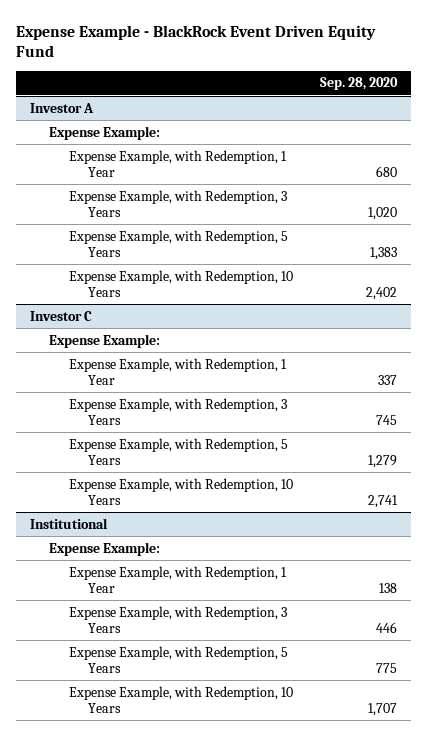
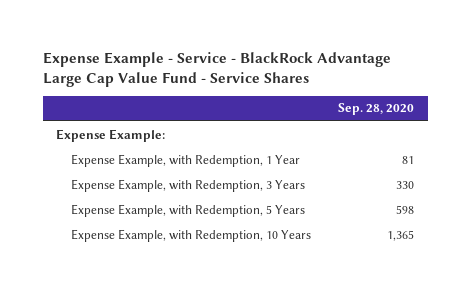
[16,24,377,58] Expense Example - BlackRock Event Driven Equity Fund -> [42,51,391,87] Expense Example - Service - BlackRock Advantage Large Cap Value Fund - Service Shares
[29,102,94,113] Investor A -> none
[29,310,92,321] Investor C -> none
[49,333,161,348] Expense Example: -> none
[68,357,287,385] Expense Example, with Redemption, 1 Year -> none
[68,397,287,425] Expense Example, with Redemption, 3 Years -> none
[68,437,288,465] Expense Example, with Redemption, 5 Years -> none
[68,477,293,505] Expense Example, with Redemption, 10 Years -> none
[29,517,108,529] Institutional -> none
[49,541,161,556] Expense Example: -> none
[68,565,287,593] Expense Example, with Redemption, 1 Year -> none
[68,605,287,633] Expense Example, with Redemption, 3 Years -> none
[68,645,288,673] Expense Example, with Redemption, 5 Years -> none
[68,685,293,713] Expense Example, with Redemption, 10 Years -> none
[376,165,398,177] 680 -> [402,155,415,164] 81
[368,206,398,220] 1,020 -> [396,180,415,189] 330
[370,246,398,260] 1,383 -> [396,204,415,214] 598
[366,286,398,300] 2,402 -> [387,229,415,241] 1,365

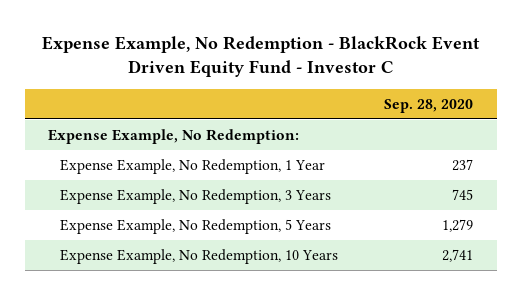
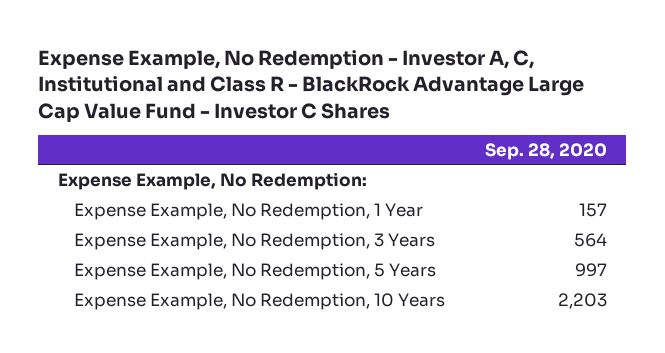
[41,35,480,78] Expense Example, No Redemption - BlackRock Event Driven Equity Fund - Investor C -> [38,49,585,122] Expense Example, No Redemption - Investor A, C, Institutional and Class R - BlackRock Advantage Large Cap Value Fund - Investor C Shares
[452,158,474,171] 237 -> [578,203,607,218] 157
[452,188,474,200] 745 -> [573,233,607,248] 564
[442,218,474,232] 1,279 -> [574,263,607,278] 997
[442,248,474,262] 2,741 -> [557,293,607,310] 2,203

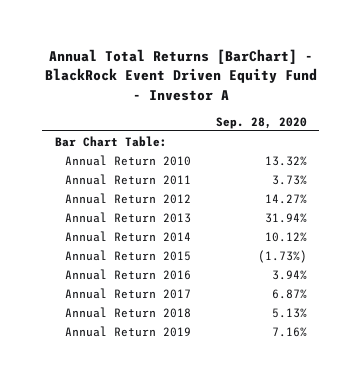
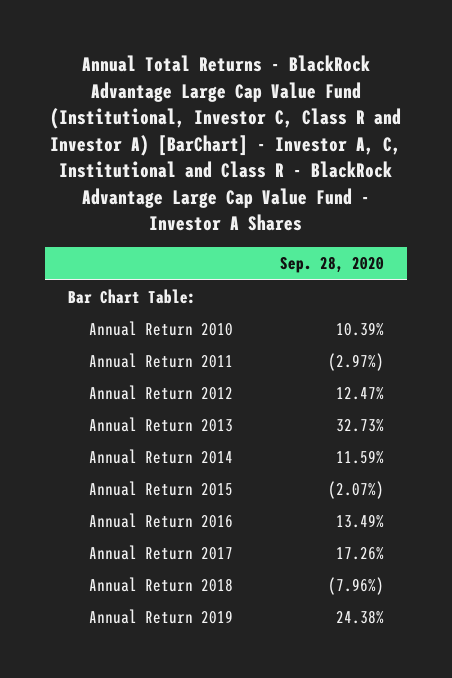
[44,49,317,101] Annual Total Returns [BarChart] - BlackRock Event Driven Equity Fund - Investor A -> [50,55,402,232] Annual Total Returns - BlackRock Advantage Large Cap Value Fund (Institutional, Investor C, Class R and Investor A) [BarChart] - Investor A, C, Institutional and Class R - BlackRock Advantage Large Cap Value Fund - Investor A Shares
[264,155,307,166] 13.32% -> [335,322,384,337] 10.39%
[271,174,307,185] 3.73% -> [327,353,384,372] (2.97%)
[264,193,307,204] 14.27% -> [335,387,384,401] 12.47%
[264,212,307,223] 31.94% -> [335,419,384,433] 32.73%
[264,231,307,242] 10.12% -> [335,450,384,465] 11.59%
[257,249,307,263] (1.73%) -> [327,481,384,500] (2.07%)
[271,269,307,280] 3.94% -> [335,514,384,529] 13.49%
[271,288,307,299] 6.87% -> [335,547,384,561] 17.26%
[271,307,307,318] 5.13% -> [327,577,384,596] (7.96%)
[271,326,307,337] 7.16% -> [335,610,384,625] 24.38%

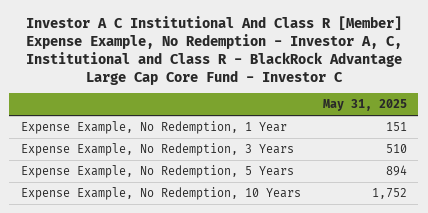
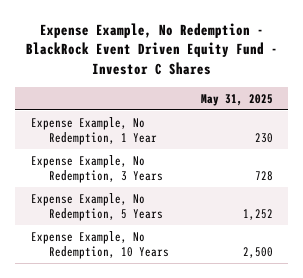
[25,15,402,85] Investor A C Institutional And Class R [Member] Expense Example, No Redemption - Investor A, C, Institutional and Class R - BlackRock Advantage Large Cap Core Fund - Investor C -> [25,22,278,76] Expense Example, No Redemption - BlackRock Event Driven Equity Fund - Investor C Shares
[385,122,407,132] 151 -> [254,132,273,143] 230
[385,144,407,154] 510 -> [254,170,273,181] 728
[385,165,407,177] 894 -> [242,208,273,220] 1,252
[371,188,407,200] 1,752 -> [242,246,273,258] 2,500

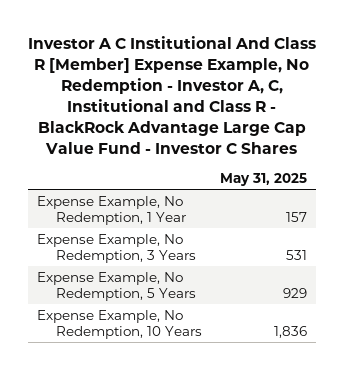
[25,22,278,76] Expense Example, No Redemption - BlackRock Event Driven Equity Fund - Investor C Shares -> [27,35,316,155] Investor A C Institutional And Class R [Member] Expense Example, No Redemption - Investor A, C, Institutional and Class R - BlackRock Advantage Large Cap Value Fund - Investor C Shares
[254,132,273,143] 230 -> [285,211,307,222] 157
[254,170,273,181] 728 -> [285,249,307,260] 531
[242,208,273,220] 1,252 -> [282,287,307,298] 929
[242,246,273,258] 2,500 -> [273,325,307,338] 1,836

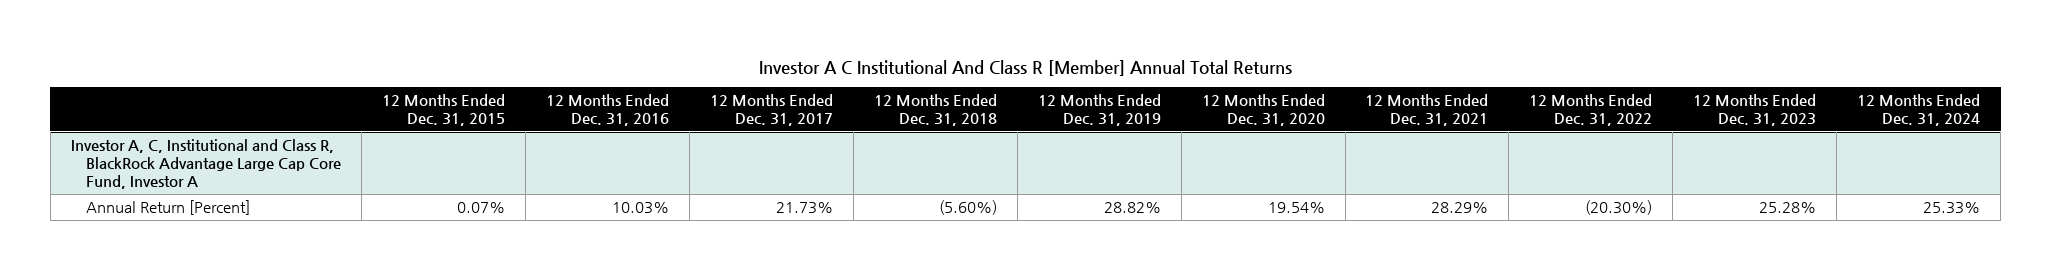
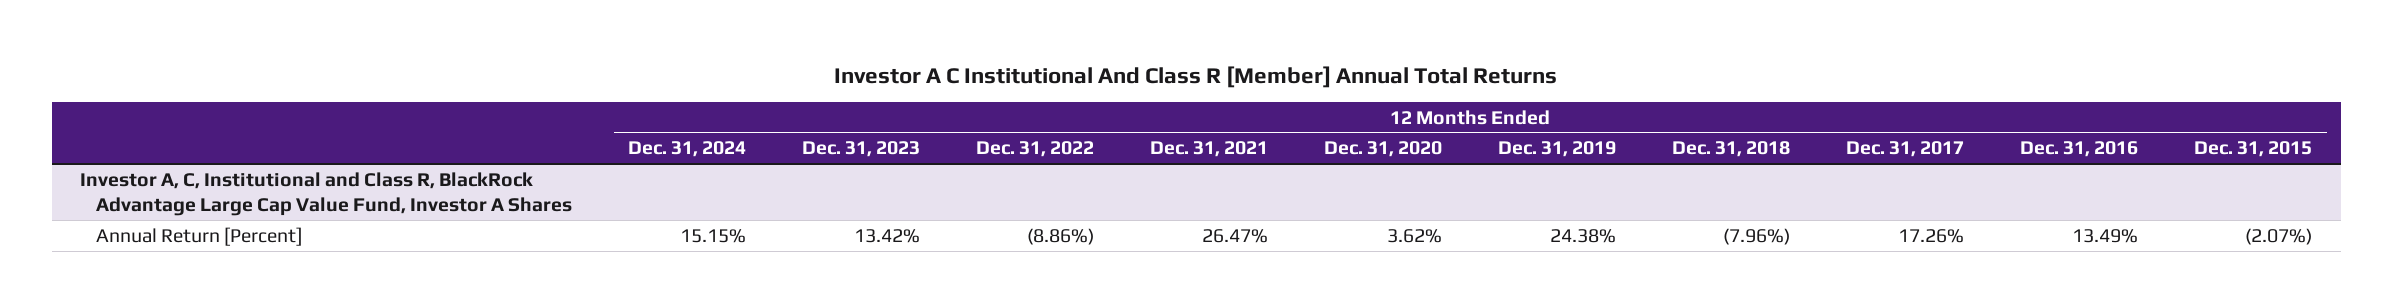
[70,138,342,190] Investor A, C, Institutional and Class R, BlackRock Advantage Large Cap Core Fund, Investor A -> [80,171,572,216] Investor A, C, Institutional and Class R, BlackRock Advantage Large Cap Value Fund, Investor A Shares
[457,201,506,213] 0.07% -> [2245,227,2313,245] (2.07%)
[611,201,669,214] 10.03% -> [2072,228,2139,243] 13.49%
[775,201,833,214] 21.73% -> [1898,228,1965,243] 17.26%
[938,199,997,215] (5.60%) -> [1723,227,1791,245] (7.96%)
[1103,201,1161,213] 28.82% -> [1550,228,1617,243] 24.38%
[1267,201,1325,213] 19.54% -> [1387,228,1443,243] 3.62%
[1431,201,1489,213] 28.29% -> [1201,228,1268,243] 26.47%
[1585,199,1653,215] (20.30%) -> [1026,227,1094,245] (8.86%)
[1759,201,1817,213] 25.28% -> [853,228,920,243] 13.42%
[1923,201,1981,214] 25.33% -> [679,228,746,243] 15.15%

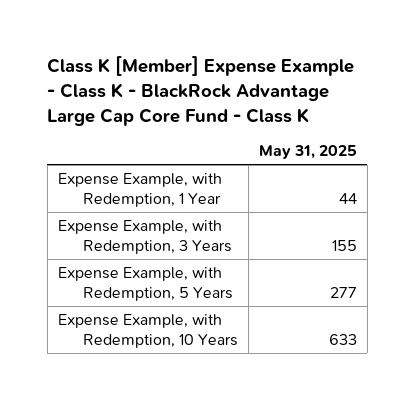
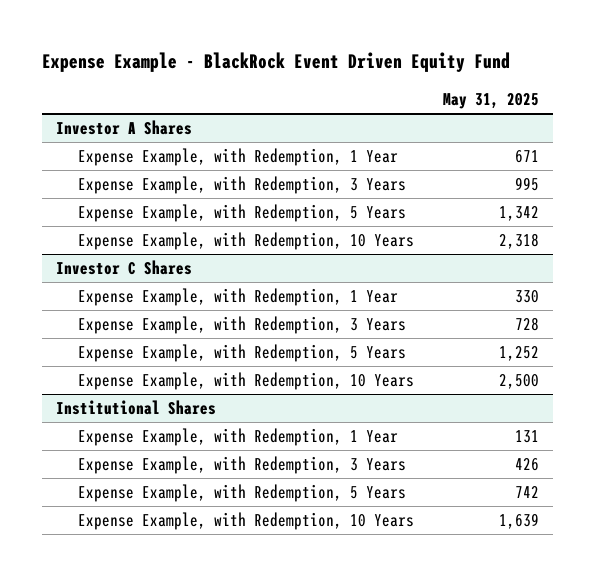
[47,55,355,126] Class K [Member] Expense Example - Class K - BlackRock Advantage Large Cap Core Fund - Class K -> [41,52,510,73] Expense Example - BlackRock Event Driven Equity Fund
none -> [56,120,193,136] Investor A Shares
[338,192,357,204] 44 -> [515,150,540,164] 671
[331,239,357,251] 155 -> [515,177,540,192] 995
[329,286,357,298] 277 -> [499,206,540,222] 1,342
[328,333,357,345] 633 -> [499,233,540,250] 2,318
none -> [56,260,193,276] Investor C Shares
none -> [78,288,399,307] Expense Example, with Redemption, 1 Year
none -> [78,316,407,335] Expense Example, with Redemption, 3 Years
none -> [78,344,407,363] Expense Example, with Redemption, 5 Years
none -> [78,372,415,391] Expense Example, with Redemption, 10 Years
none -> [56,400,217,416] Institutional Shares
none -> [78,428,399,447] Expense Example, with Redemption, 1 Year
none -> [78,456,407,475] Expense Example, with Redemption, 3 Years
none -> [78,484,407,503] Expense Example, with Redemption, 5 Years
none -> [78,512,415,531] Expense Example, with Redemption, 10 Years

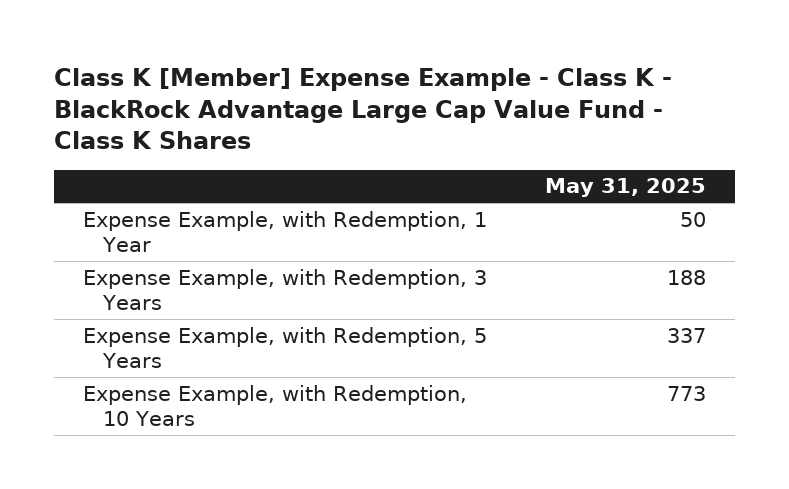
[41,52,510,73] Expense Example - BlackRock Event Driven Equity Fund -> [54,67,673,150] Class K [Member] Expense Example - Class K - BlackRock Advantage Large Cap Value Fund - Class K Shares
[56,120,193,136] Investor A Shares -> none
[56,260,193,276] Investor C Shares -> none
[78,288,399,307] Expense Example, with Redemption, 1 Year -> none
[78,316,407,335] Expense Example, with Redemption, 3 Years -> none
[78,344,407,363] Expense Example, with Redemption, 5 Years -> none
[78,372,415,391] Expense Example, with Redemption, 10 Years -> none
[56,400,217,416] Institutional Shares -> none
[78,428,399,447] Expense Example, with Redemption, 1 Year -> none
[78,456,407,475] Expense Example, with Redemption, 3 Years -> none
[78,484,407,503] Expense Example, with Redemption, 5 Years -> none
[78,512,415,531] Expense Example, with Redemption, 10 Years -> none
[515,150,540,164] 671 -> [679,211,706,227] 50
[515,177,540,192] 995 -> [666,269,706,285] 188
[499,206,540,222] 1,342 -> [666,327,706,343] 337
[499,233,540,250] 2,318 -> [666,385,706,401] 773

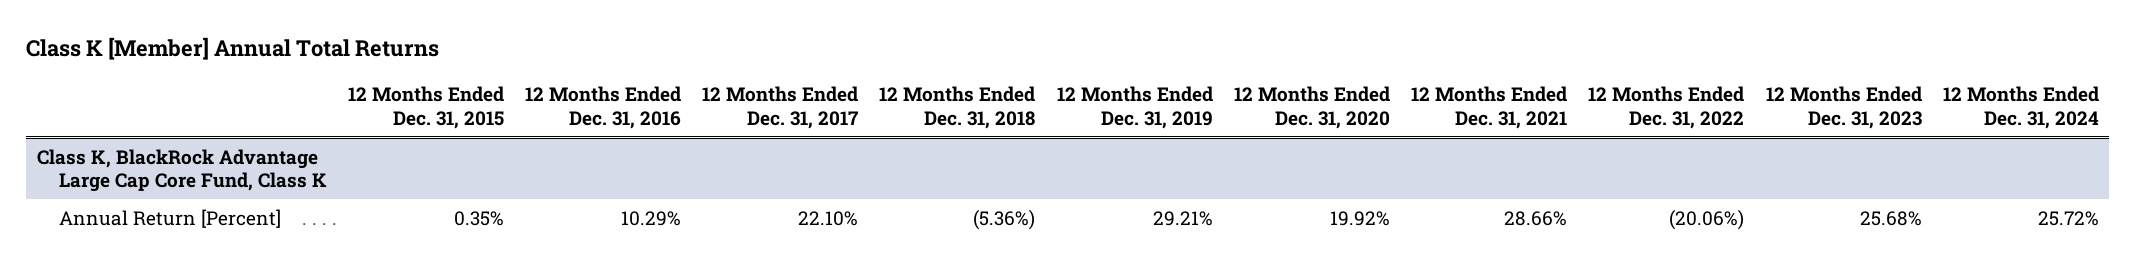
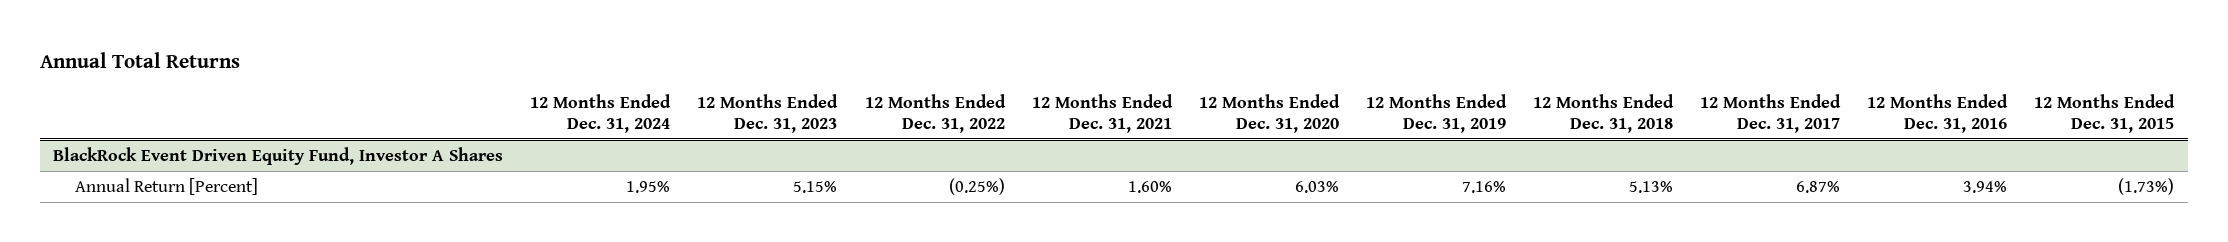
[26,37,440,61] Class K [Member] Annual Total Returns -> [39,51,240,68] Annual Total Returns
[36,148,327,193] Class K, BlackRock Advantage Large Cap Core Fund, Class K -> none
none -> [53,147,504,166] BlackRock Event Driven Equity Fund, Investor A Shares
[453,210,504,226] 0.35% -> [2118,178,2175,196] (1.73%)
[621,210,682,226] 10.29% -> [1963,181,2008,194] 3.94%
[798,210,859,226] 22.10% -> [1796,181,1841,194] 6.87%
[973,208,1036,230] (5.36%) -> [1629,181,1674,194] 5.13%
[1152,210,1213,226] 29.21% -> [1461,181,1506,194] 7.16%
[1329,210,1390,226] 19.92% -> [1294,181,1339,194] 6.03%
[1504,210,1568,226] 28.66% -> [1127,181,1172,194] 1.60%
[1669,208,1745,230] (20.06%) -> [948,178,1005,196] (0.25%)
[1859,210,1922,226] 25.68% -> [793,181,838,194] 5.15%
[2037,210,2099,226] 25.72% -> [626,181,671,194] 1.95%

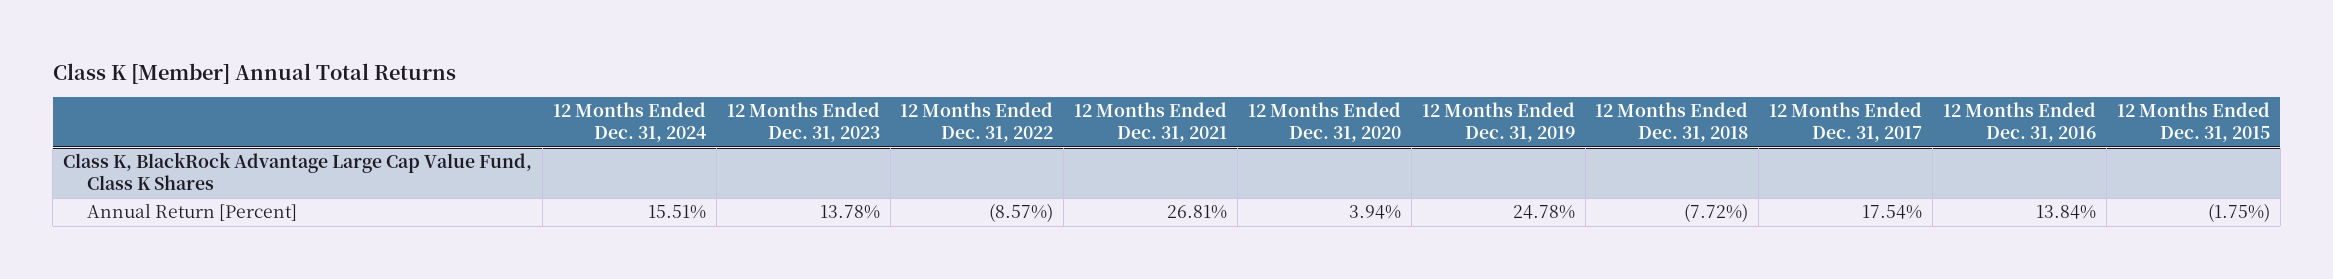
[39,51,240,68] Annual Total Returns -> [52,62,456,84] Class K [Member] Annual Total Returns
[53,147,504,166] BlackRock Event Driven Equity Fund, Investor A Shares -> none
none -> [63,152,533,191] Class K, BlackRock Advantage Large Cap Value Fund, Class K Shares
[626,181,671,194] 1.95% -> [647,205,706,220] 15.51%
[793,181,838,194] 5.15% -> [819,205,880,220] 13.78%
[948,178,1005,196] (0.25%) -> [989,203,1054,223] (8.57%)
[1127,181,1172,194] 1.60% -> [1167,205,1228,220] 26.81%
[1294,181,1339,194] 6.03% -> [1348,205,1401,220] 3.94%
[1461,181,1506,194] 7.16% -> [1512,205,1575,220] 24.78%
[1629,181,1674,194] 5.13% -> [1684,203,1749,223] (7.72%)
[1796,181,1841,194] 6.87% -> [1862,205,1923,220] 17.54%
[1963,181,2008,194] 3.94% -> [2035,205,2096,220] 13.84%
[2118,178,2175,196] (1.73%) -> [2207,203,2270,223] (1.75%)

